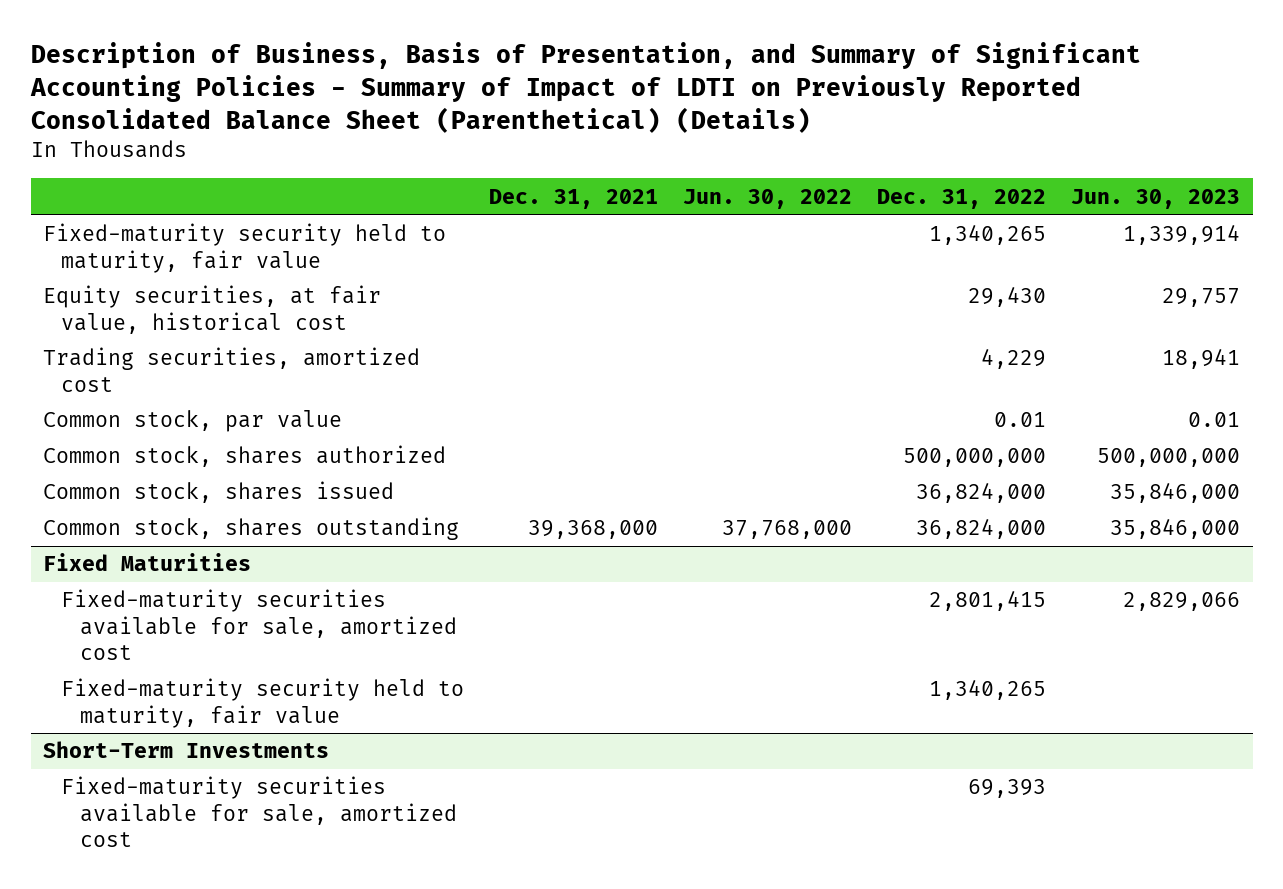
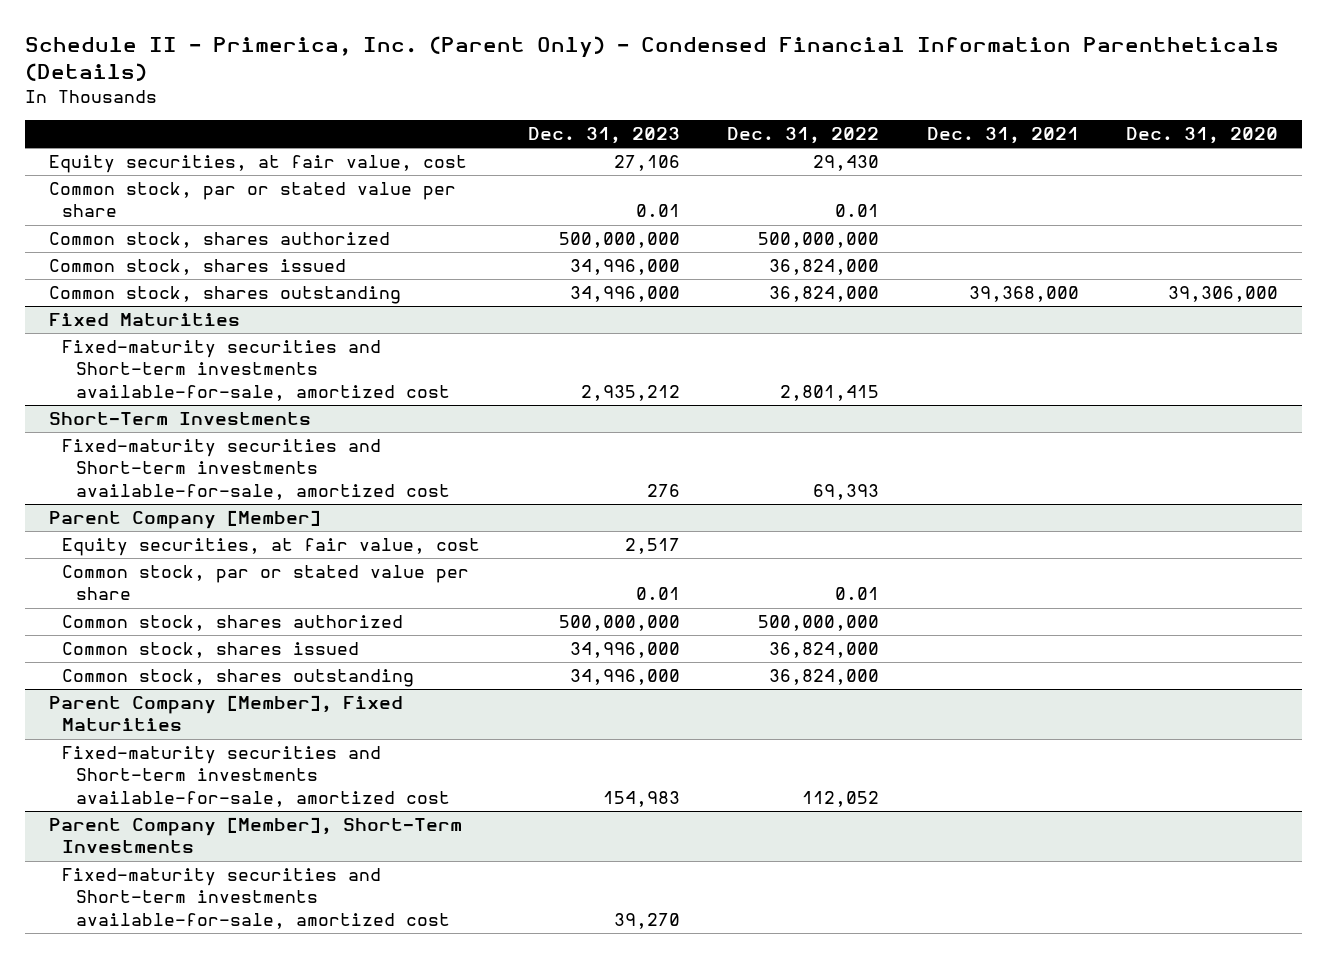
[29,42,1141,133] Description of Business, Basis of Presentation, and Summary of Significant Accounting Policies - Summary of Impact of LDTI on Previously Reported Consolidated Balance Sheet (Parenthetical) (Details) -> [25,36,1280,82] Schedule II - Primerica, Inc. (Parent Only) - Condensed Financial Information Parentheticals (Details)
[683,188,853,209] Jun. 30, 2022 -> none
[1071,188,1241,209] Jun. 30, 2023 -> none
none -> [527,127,680,145] Dec. 31, 2023
none -> [1126,127,1279,145] Dec. 31, 2020
[43,223,447,273] Fixed-maturity security held to maturity, fair value -> none
[43,347,421,392] Trading securities, amortized cost -> none
[43,285,382,334] Equity securities, at fair value, historical cost -> [49,155,468,174] Equity securities, at fair value, cost
[43,410,343,433] Common stock, par value -> [49,182,457,218] Common stock, par or stated value per share
[61,678,465,728] Fixed-maturity security held to maturity, fair value -> none
[61,589,457,661] Fixed-maturity securities available for sale, amortized cost -> [62,340,450,401] Fixed-maturity securities and Short-term investments available-for-sale, amortized cost
[61,776,457,848] Fixed-maturity securities available for sale, amortized cost -> [62,439,450,500] Fixed-maturity securities and Short-term investments available-for-sale, amortized cost
none -> [49,510,322,530] Parent Company [Member]
none -> [62,538,481,557] Equity securities, at fair value, cost
none -> [62,565,470,601] Common stock, par or stated value per share
none -> [62,615,404,632] Common stock, shares authorized
none -> [62,642,360,659] Common stock, shares issued
none -> [62,669,415,688] Common stock, shares outstanding
none -> [49,695,404,732] Parent Company [Member], Fixed Maturities
none -> [62,746,450,807] Fixed-maturity securities and Short-term investments available-for-sale, amortized cost
none -> [49,817,463,854] Parent Company [Member], Short-Term Investments
none -> [62,868,450,929] Fixed-maturity securities and Short-term investments available-for-sale, amortized cost

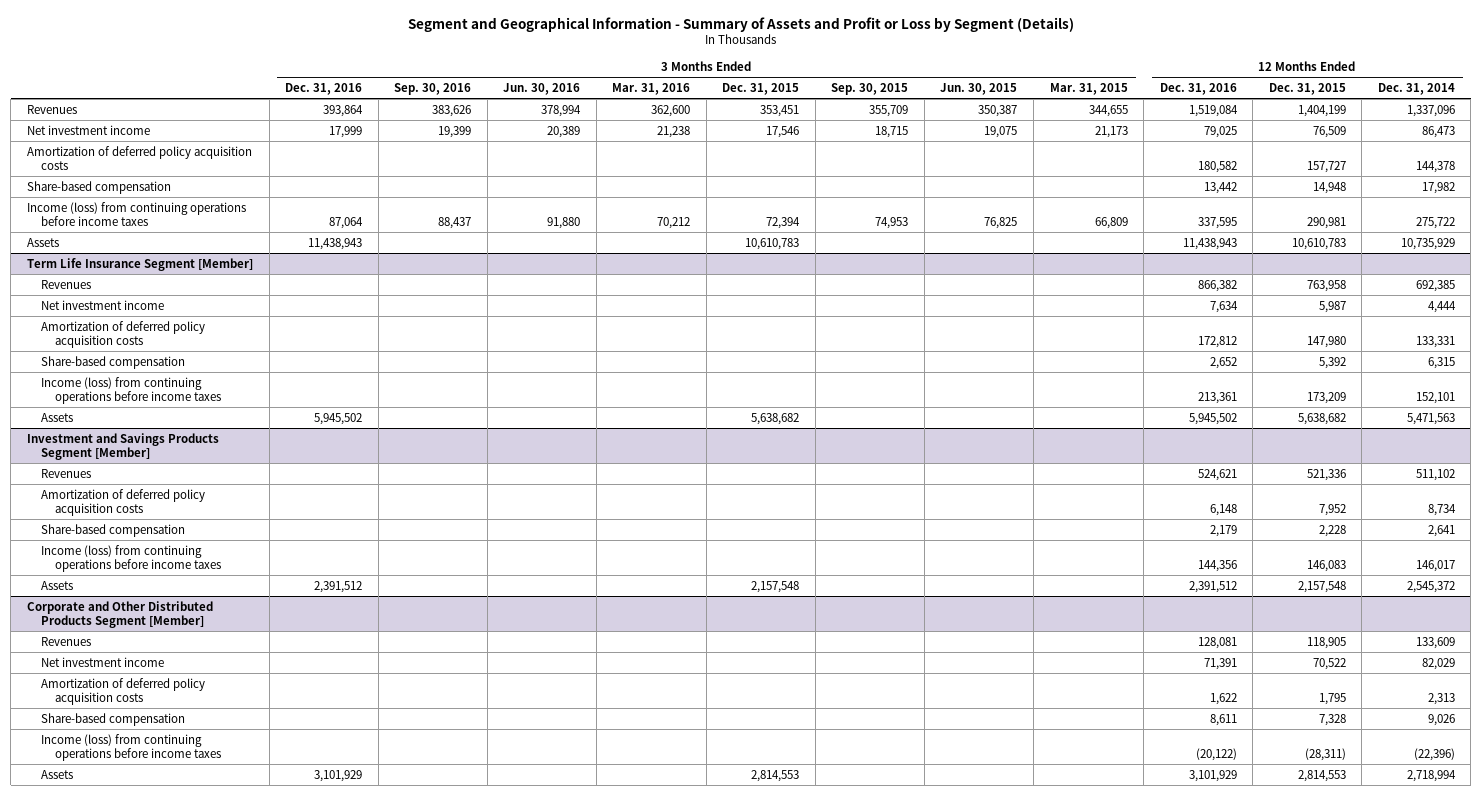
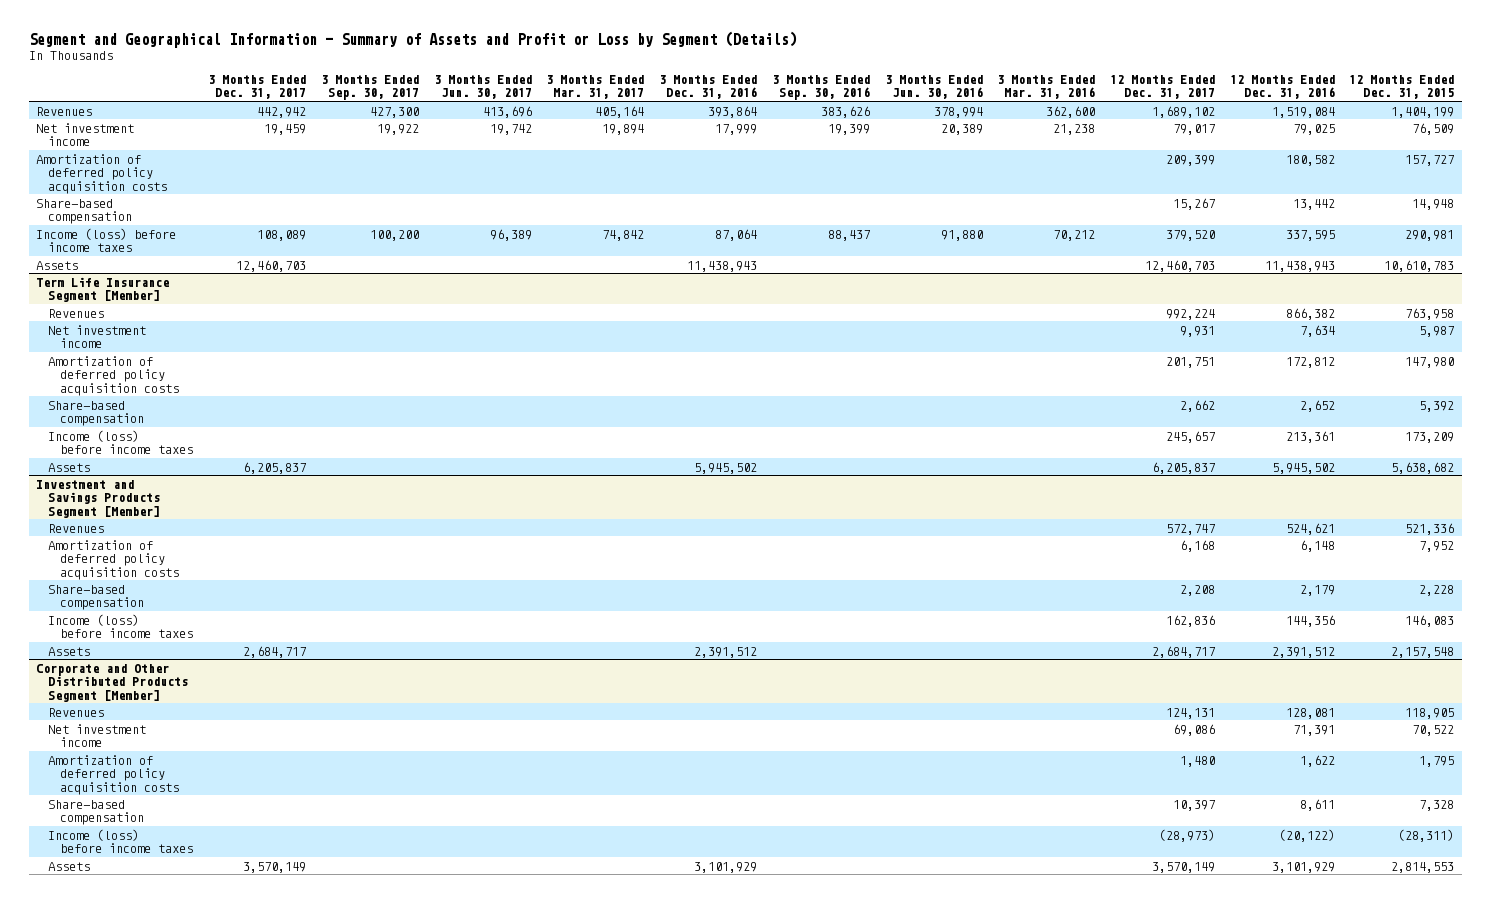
[722,83,800,96] Dec. 31, 2015 -> none
[831,83,909,96] Sep. 30, 2015 -> none
[940,83,1018,96] Jun. 30, 2015 -> none
[1049,83,1128,96] Mar. 31, 2015 -> none
[1377,83,1455,96] Dec. 31, 2014 -> none
none -> [208,74,307,100] 3 Months Ended Dec. 31, 2017
none -> [320,74,419,101] 3 Months Ended Sep. 30, 2017
none -> [433,74,532,100] 3 Months Ended Jun. 30, 2017
none -> [546,74,645,100] 3 Months Ended Mar. 31, 2017
none -> [1110,74,1216,100] 12 Months Ended Dec. 31, 2017
[26,201,246,226] Income (loss) from continuing operations before income taxes -> [36,227,177,253] Income (loss) before income taxes
[40,376,221,404] Income (loss) from continuing operations before income taxes -> [48,429,194,455] Income (loss) before income taxes
[40,544,221,572] Income (loss) from continuing operations before income taxes -> [48,613,194,639] Income (loss) before income taxes
[40,733,221,761] Income (loss) from continuing operations before income taxes -> [48,828,194,854] Income (loss) before income taxes

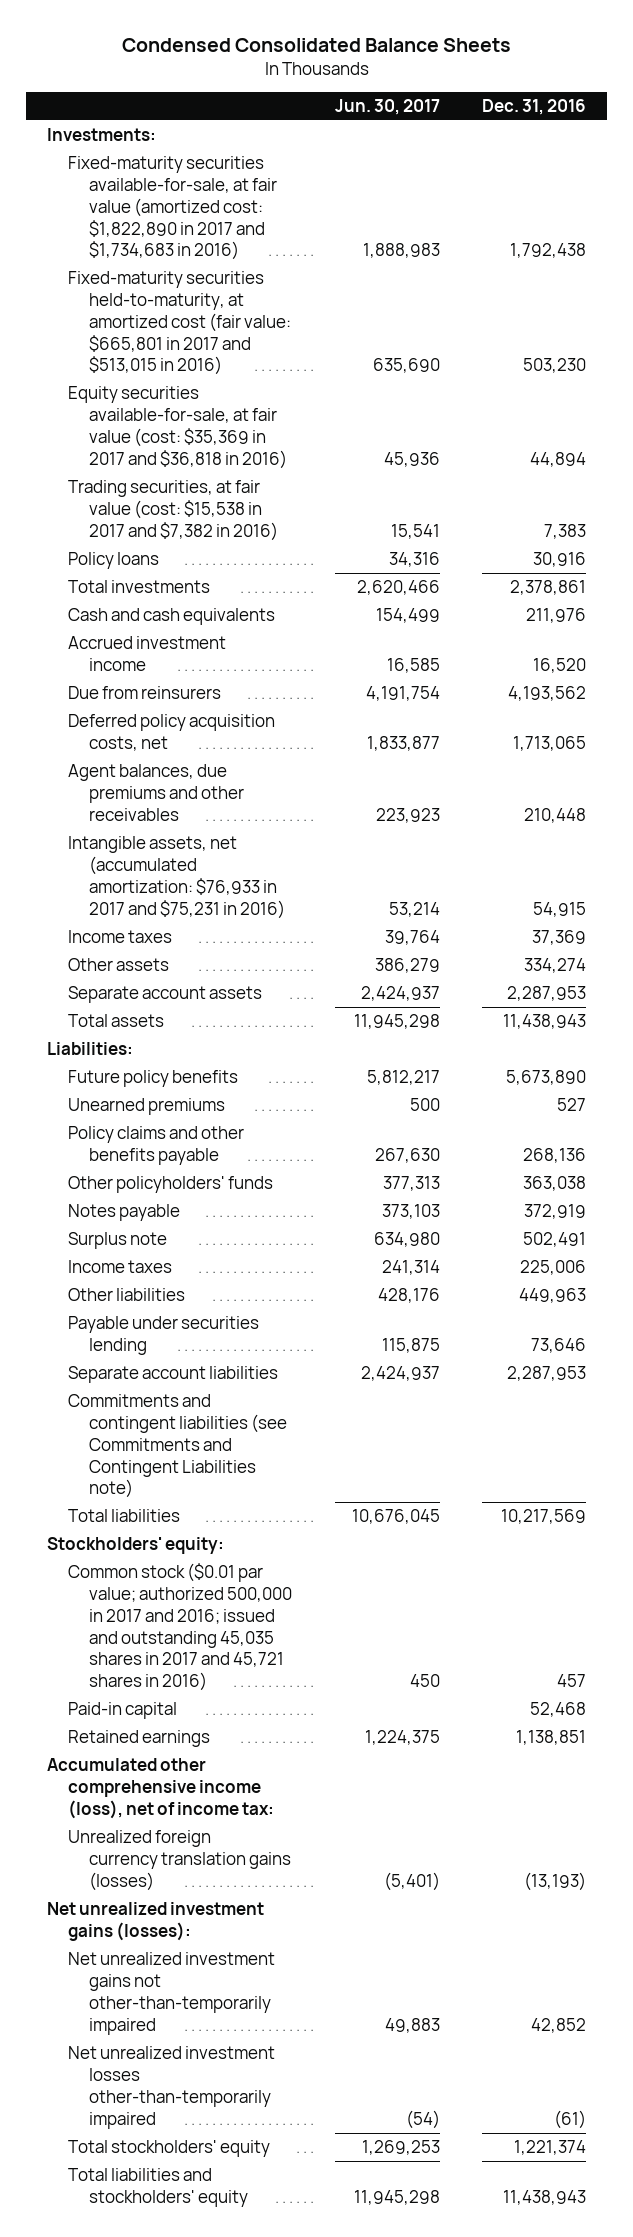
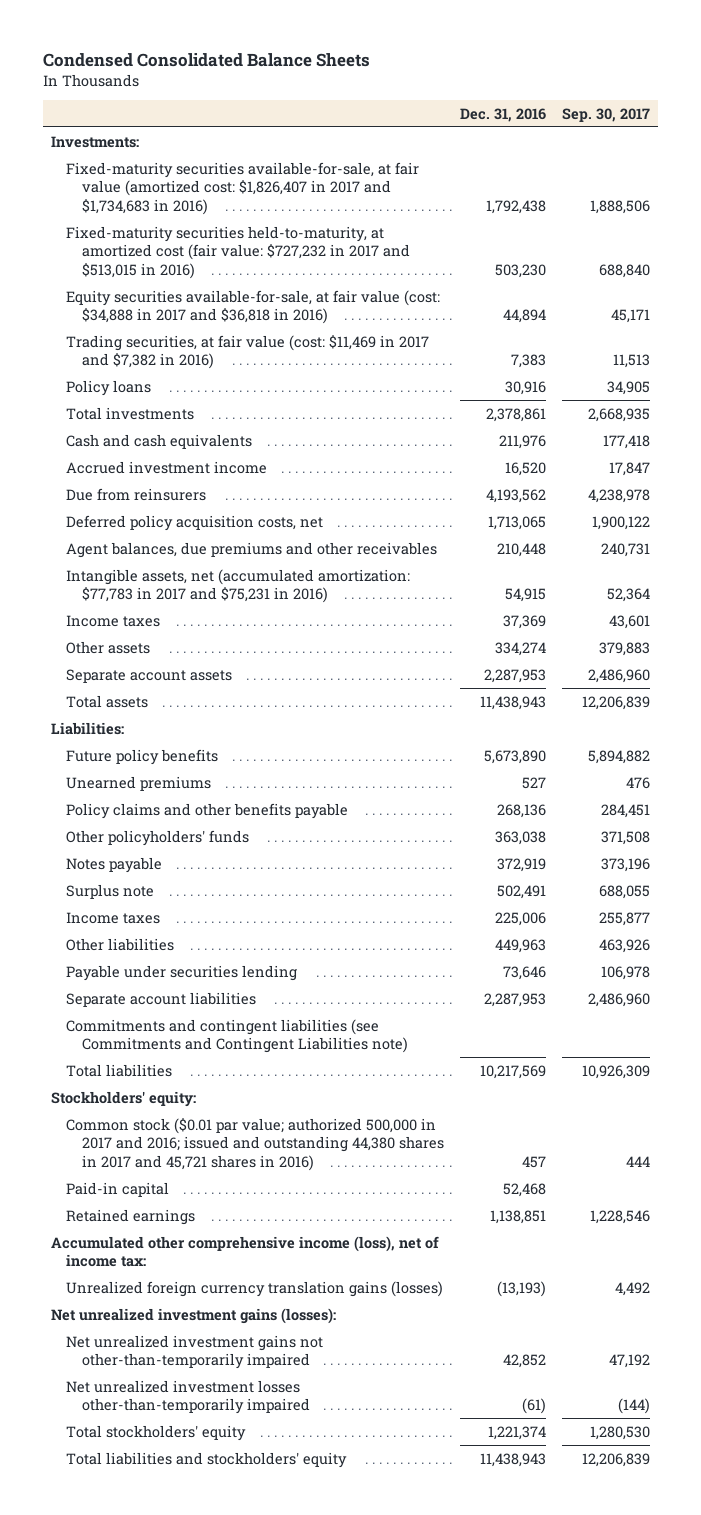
[334,98,440,115] Jun. 30, 2017 -> none
none -> [561,107,650,122] Sep. 30, 2017
[68,156,278,261] Fixed-maturity securities available-for-sale, at fair value (amortized cost: $1,822,890 in 2017 and $1,734,683 in 2016) -> [66,161,420,215] Fixed-maturity securities available-for-sale, at fair value (amortized cost: $1,826,407 in 2017 and $1,734,683 in 2016)
[68,271,292,376] Fixed-maturity securities held-to-maturity, at amortized cost (fair value: $665,801 in 2017 and $513,015 in 2016) -> [66,225,410,279] Fixed-maturity securities held-to-maturity, at amortized cost (fair value: $727,232 in 2017 and $513,015 in 2016)
[68,386,288,469] Equity securities available-for-sale, at fair value (cost: $35,369 in 2017 and $36,818 in 2016) -> [66,289,441,325] Equity securities available-for-sale, at fair value (cost: $34,888 in 2017 and $36,818 in 2016)
[68,480,279,541] Trading securities, at fair value (cost: $15,538 in 2017 and $7,382 in 2016) -> [66,334,430,370] Trading securities, at fair value (cost: $11,469 in 2017 and $7,382 in 2016)
[68,836,286,919] Intangible assets, net (accumulated amortization: $76,933 in 2017 and $75,231 in 2016) -> [66,568,411,604] Intangible assets, net (accumulated amortization: $77,783 in 2017 and $75,231 in 2016)
[68,1563,293,1692] Common stock ($0.01 par value; authorized 500,000 in 2017 and 2016; issued and outstanding 45,035 shares in 2017 and 45,721 shares in 2016) -> [66,1117,444,1171] Common stock ($0.01 par value; authorized 500,000 in 2017 and 2016; issued and outstanding 44,380 shares in 2017 and 45,721 shares in 2016)

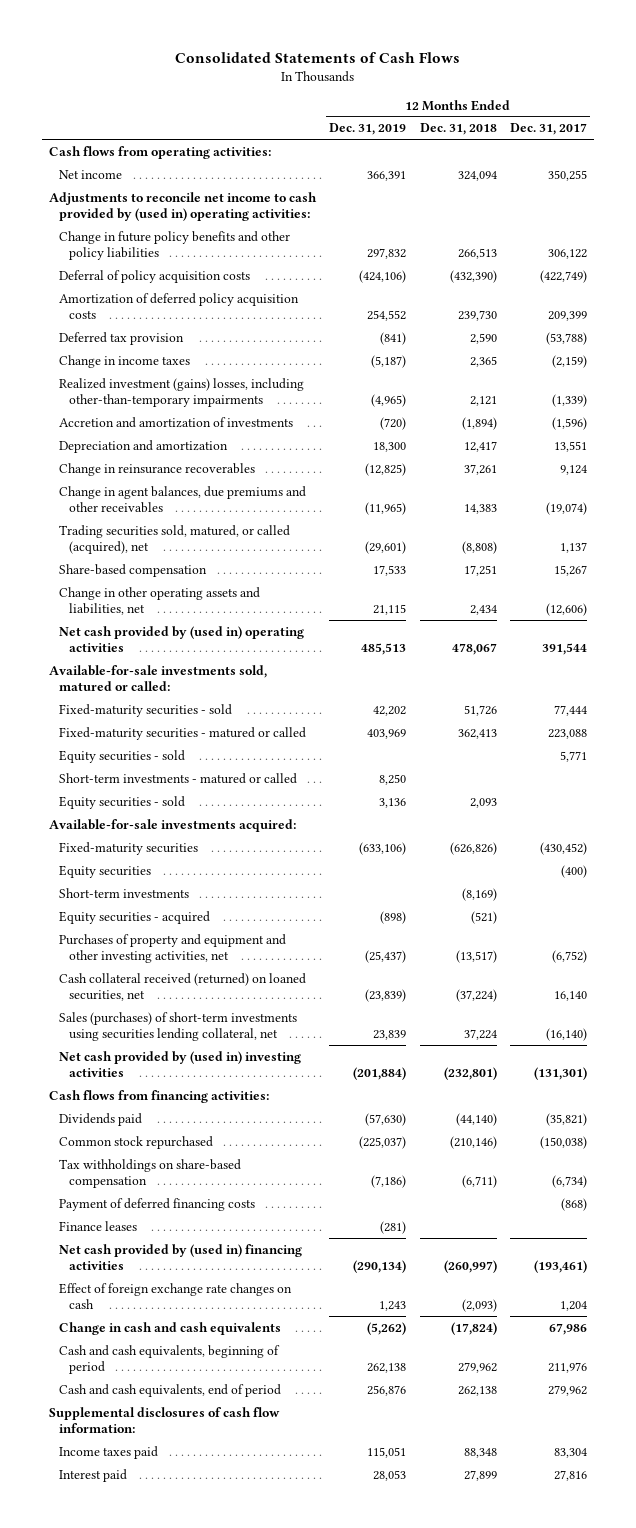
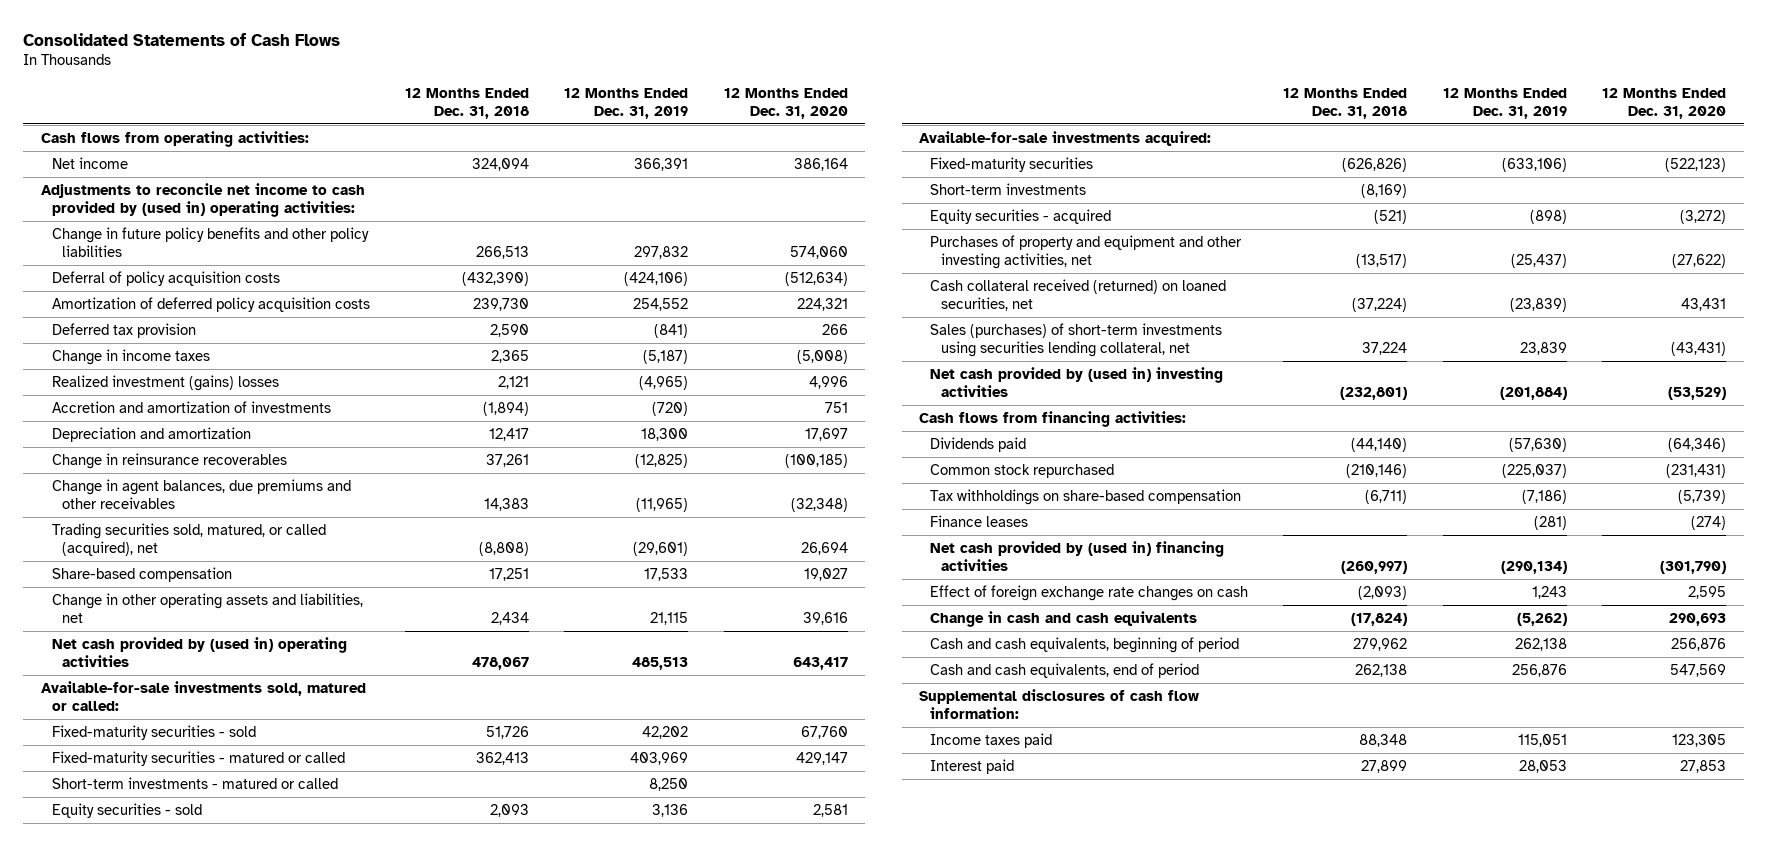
[510,123,588,136] Dec. 31, 2017 -> none
none -> [723,88,848,119] 12 Months Ended Dec. 31, 2020
[58,377,304,408] Realized investment (gains) losses, including other-than-temporary impairments -> [51,375,279,392] Realized investment (gains) losses
[58,749,185,763] Equity securities - sold -> none
[58,864,151,878] Equity securities -> none
[58,1197,255,1211] Payment of deferred financing costs -> none

